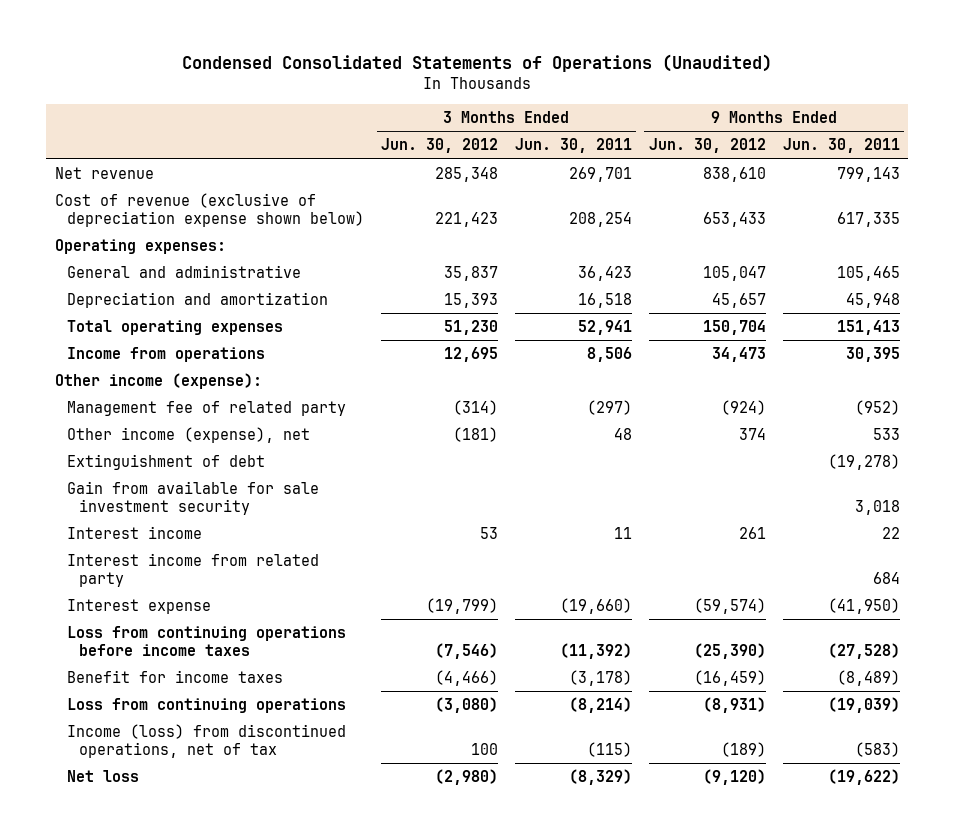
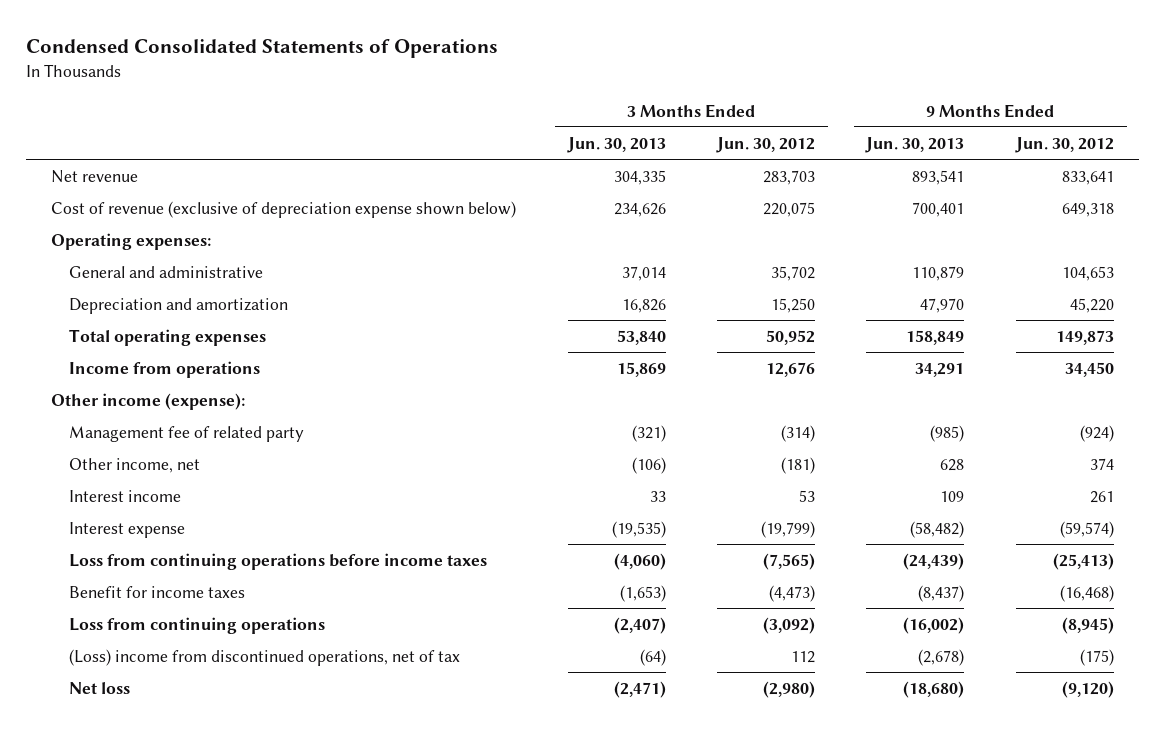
[182,54,773,73] Condensed Consolidated Statements of Operations (Unaudited) -> [25,39,498,59] Condensed Consolidated Statements of Operations
[514,138,632,154] Jun. 30, 2011 -> none
[782,138,900,154] Jun. 30, 2011 -> none
none -> [566,136,666,153] Jun. 30, 2013
none -> [865,136,965,153] Jun. 30, 2013
[434,167,498,183] 285,348 -> [763,169,816,185] 283,703
[702,167,766,183] 838,610 -> [1061,170,1114,185] 833,641
[434,211,498,227] 221,423 -> [763,201,816,217] 220,075
[702,211,766,227] 653,433 -> [1061,202,1114,217] 649,318
[443,266,498,282] 35,837 -> [771,265,816,281] 35,702
[702,266,766,282] 105,047 -> [1061,265,1114,281] 104,653
[443,293,498,309] 15,393 -> [771,297,816,313] 15,250
[711,293,766,309] 45,657 -> [1069,297,1114,313] 45,220
[443,320,498,336] 51,230 -> [766,329,816,345] 50,952
[702,320,766,336] 150,704 -> [1055,329,1114,345] 149,873
[443,347,498,363] 12,695 -> [766,361,816,377] 12,676
[711,347,766,363] 34,473 -> [1064,361,1114,377] 34,450
[66,454,265,471] Extinguishment of debt -> none
[66,481,319,515] Gain from available for sale investment security -> none
[66,427,310,444] Other income (expense), net -> [68,457,200,473] Other income, net
[66,553,319,587] Interest income from related party -> none
[434,642,498,659] (7,546) -> [763,552,816,570] (7,565)
[693,642,766,659] (25,390) -> [1052,552,1114,570] (25,413)
[434,670,498,687] (4,466) -> [769,584,816,602] (4,473)
[693,670,766,687] (16,459) -> [1059,584,1114,602] (16,468)
[434,697,498,714] (3,080) -> [763,616,816,634] (3,092)
[702,697,766,714] (8,931) -> [1061,616,1114,634] (8,945)
[66,724,346,758] Income (loss) from discontinued operations, net of tax -> [68,648,460,666] (Loss) income from discontinued operations, net of tax
[470,742,498,755] 100 -> [791,650,816,663] 112
[720,741,766,757] (189) -> [1079,648,1114,666] (175)

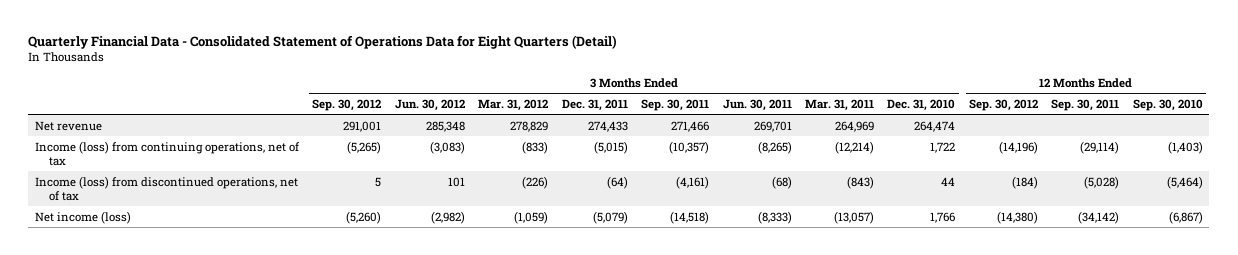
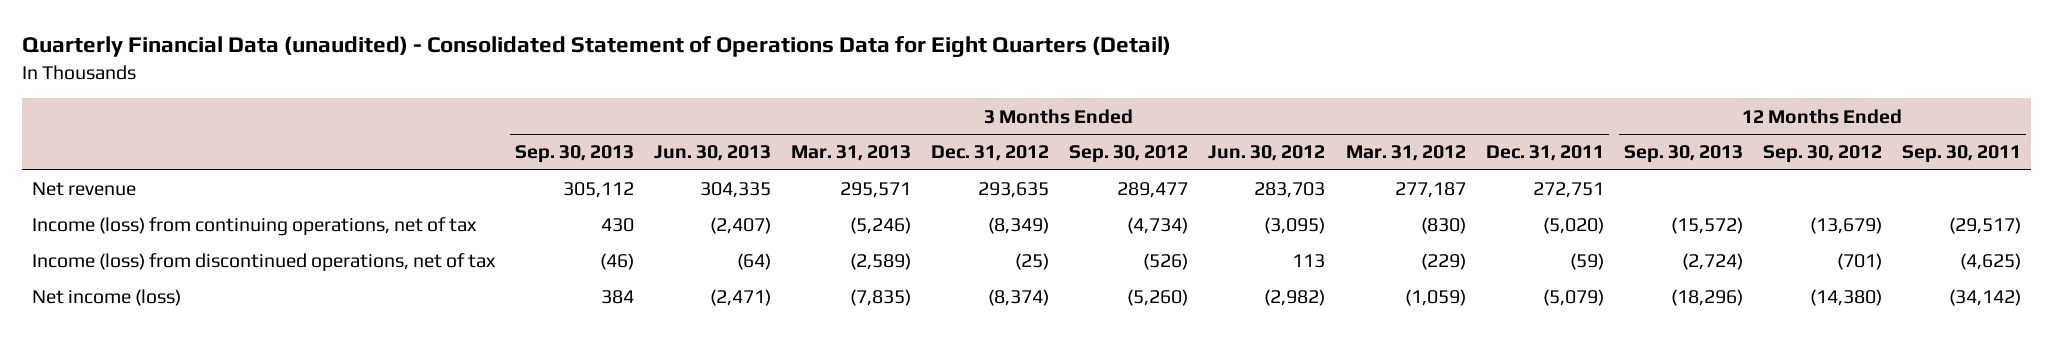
[28,34,618,49] Quarterly Financial Data - Consolidated Statement of Operations Data for Eight Quarters (Detail) -> [21,36,1171,58] Quarterly Financial Data (unaudited) - Consolidated Statement of Operations Data for Eight Quarters (Detail)
[641,98,710,111] Sep. 30, 2011 -> none
[722,98,792,111] Jun. 30, 2011 -> none
[805,98,875,111] Mar. 31, 2011 -> none
[887,98,956,111] Dec. 31, 2010 -> none
[1132,98,1203,111] Sep. 30, 2010 -> none
none -> [515,145,635,164] Sep. 30, 2013
none -> [654,145,772,162] Jun. 30, 2013
none -> [791,145,912,162] Mar. 31, 2013
none -> [931,145,1050,162] Dec. 31, 2012
none -> [1623,145,1743,164] Sep. 30, 2013
[343,120,382,132] 291,001 -> [1117,182,1189,199] 289,477
[425,120,465,132] 285,348 -> [1254,182,1326,199] 283,703
[510,120,549,132] 278,829 -> [1394,182,1466,199] 277,187
[587,120,628,132] 274,433 -> [1532,182,1604,199] 272,751
[347,140,382,154] (5,265) -> [1127,217,1189,235] (4,734)
[429,140,465,154] (3,083) -> [1264,217,1326,235] (3,095)
[522,140,549,154] (833) -> [1420,217,1466,235] (830)
[593,140,628,154] (5,015) -> [1542,217,1604,235] (5,020)
[998,140,1038,154] (14,196) -> [1809,217,1882,235] (13,679)
[1080,140,1120,154] (29,114) -> [1948,217,2021,235] (29,517)
[375,176,382,187] 5 -> [1143,253,1189,271] (526)
[447,176,465,187] 101 -> [1292,254,1326,269] 113
[522,175,549,189] (226) -> [1420,253,1466,271] (229)
[606,175,628,189] (64) -> [1569,253,1604,271] (59)
[1011,175,1038,189] (184) -> [1836,253,1882,271] (701)
[1084,175,1120,189] (5,028) -> [1959,253,2021,271] (4,625)

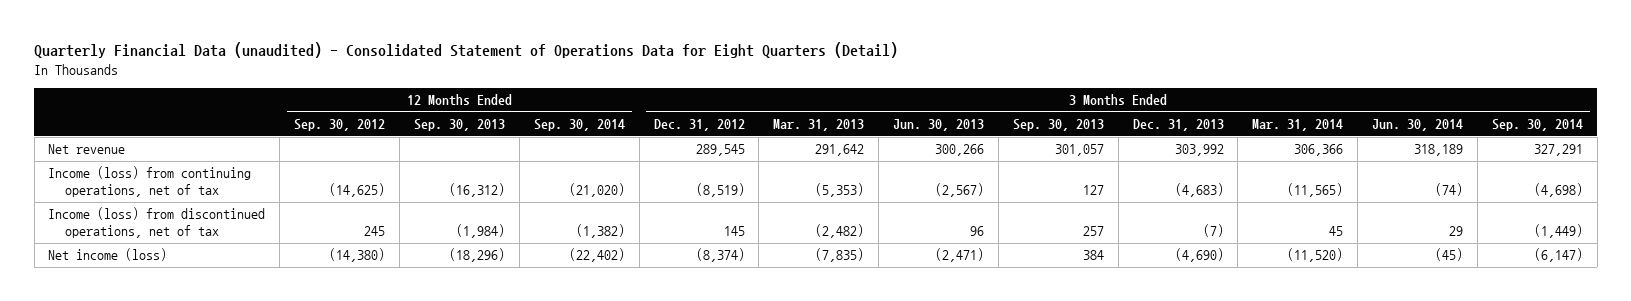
[1069,145,1189,164] Sep. 30, 2012 -> none
[1208,145,1326,162] Jun. 30, 2012 -> none
[1345,145,1466,162] Mar. 31, 2012 -> none
[1485,145,1604,162] Dec. 31, 2011 -> none
[1901,145,2021,164] Sep. 30, 2011 -> none
none -> [533,119,625,132] Sep. 30, 2014
none -> [1132,119,1224,132] Dec. 31, 2013
none -> [1252,119,1344,132] Mar. 31, 2014
none -> [1372,119,1464,132] Jun. 30, 2014
none -> [1491,119,1583,132] Sep. 30, 2014
[563,182,635,199] 305,112 -> [1054,144,1104,157] 301,057
[700,182,772,199] 304,335 -> [935,144,985,157] 300,266
[840,182,912,199] 295,571 -> [815,144,865,157] 291,642
[978,182,1050,199] 293,635 -> [695,144,745,157] 289,545
[601,218,635,233] 430 -> [1082,184,1104,195] 127
[710,217,772,235] (2,407) -> [935,182,985,197] (2,567)
[850,217,912,235] (5,246) -> [815,182,865,197] (5,353)
[988,217,1050,235] (8,349) -> [695,182,745,197] (8,519)
[1670,217,1743,235] (15,572) -> [449,182,506,197] (16,312)
[1809,217,1882,235] (13,679) -> [329,182,386,197] (14,625)
[600,253,635,271] (46) -> [1082,225,1104,236] 257
[737,253,772,271] (64) -> [970,225,985,236] 96
[850,253,912,271] (2,589) -> [815,223,865,238] (2,482)
[1015,253,1050,271] (25) -> [723,225,745,236] 145
[1681,253,1743,271] (2,724) -> [456,223,506,238] (1,984)
[1836,253,1882,271] (701) -> [364,225,386,236] 245

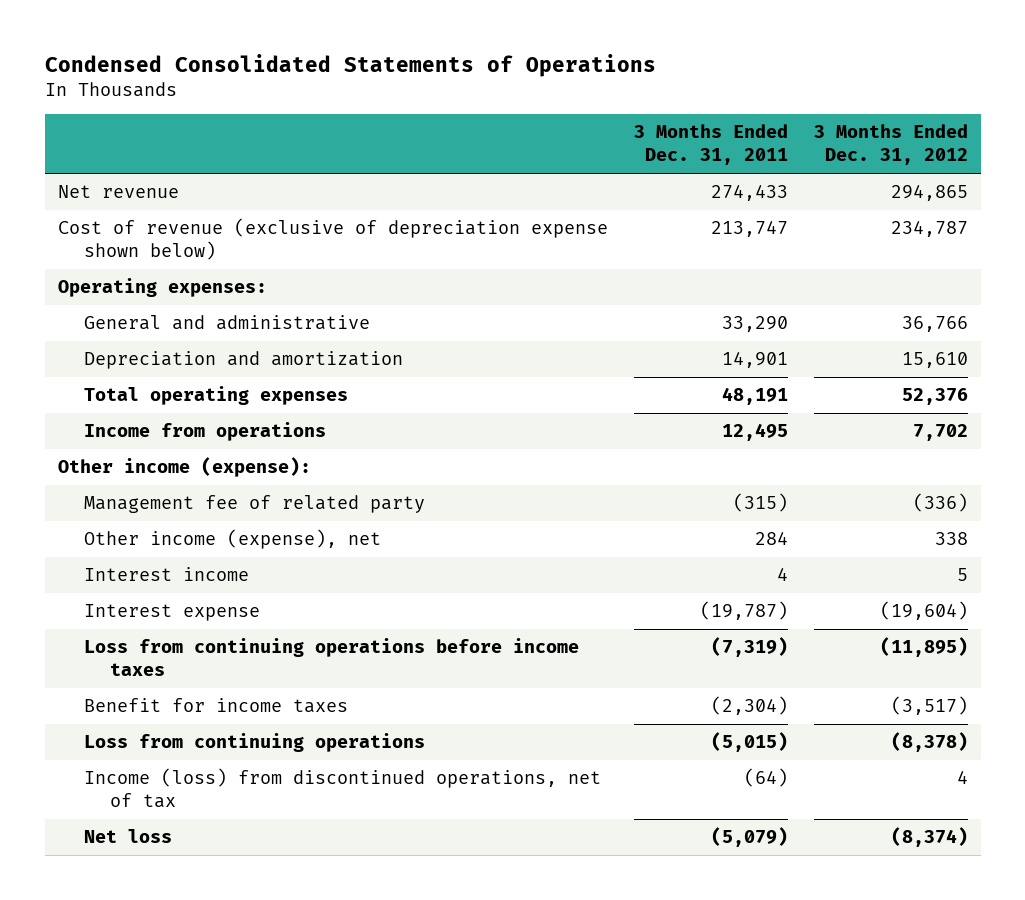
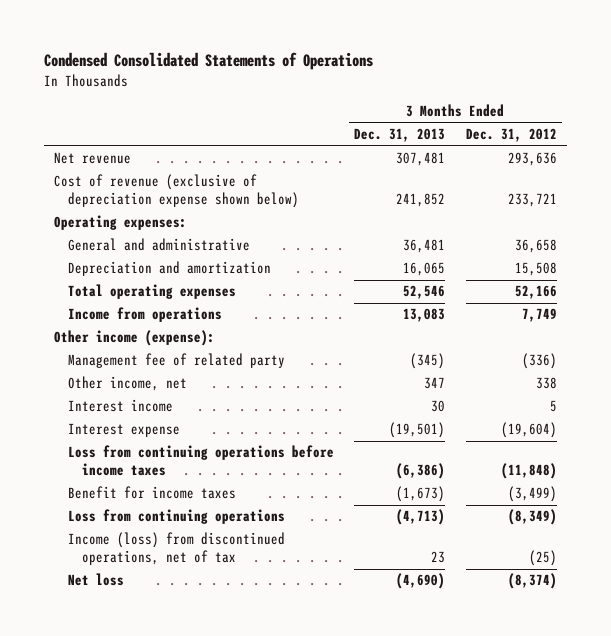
[633,124,788,166] 3 Months Ended Dec. 31, 2011 -> none
none -> [354,128,446,143] Dec. 31, 2013
[890,185,968,202] 294,865 -> [507,152,557,167] 293,636
[890,221,968,238] 234,787 -> [507,193,557,208] 233,721
[901,316,968,333] 36,766 -> [514,239,557,254] 36,658
[901,352,968,369] 15,610 -> [514,262,557,277] 15,508
[901,388,968,406] 52,376 -> [514,285,557,300] 52,166
[912,424,968,442] 7,702 -> [521,308,557,323] 7,749
[83,529,381,550] Other income (expense), net -> [68,376,188,392] Other income, net
[879,637,968,658] (11,895) -> [500,463,557,480] (11,848)
[890,696,968,716] (3,517) -> [507,486,557,503] (3,499)
[890,732,968,753] (8,378) -> [507,509,557,526] (8,349)
[956,771,968,785] 4 -> [528,550,557,567] (25)

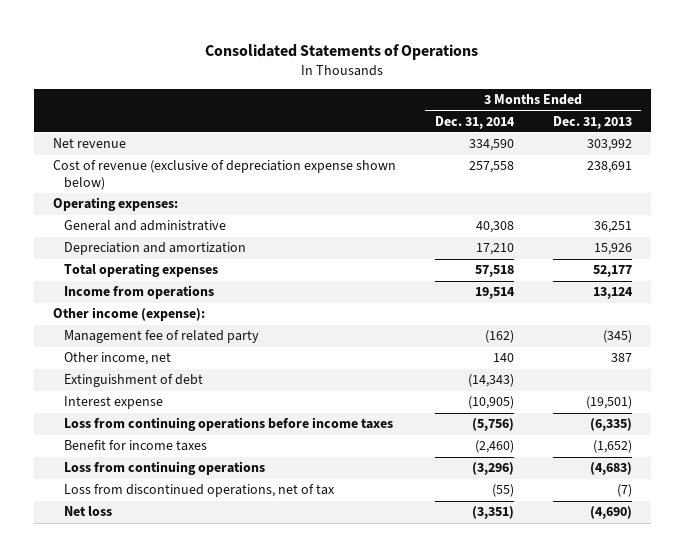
[44,52,374,71] Condensed Consolidated Statements of Operations -> [205,43,479,60] Consolidated Statements of Operations
[465,128,557,143] Dec. 31, 2012 -> none
none -> [434,115,515,129] Dec. 31, 2014
[396,152,446,167] 307,481 -> [586,139,632,152] 303,992
[396,193,446,208] 241,852 -> [586,161,632,174] 238,691
[403,239,446,254] 36,481 -> [593,221,632,234] 36,251
[403,262,446,277] 16,065 -> [593,243,632,256] 15,926
[403,285,446,300] 52,546 -> [592,265,632,278] 52,177
[403,308,446,323] 13,083 -> [592,287,633,300] 13,124
[68,399,174,413] Interest income -> none
[424,377,446,390] 347 -> [610,353,632,363] 387
none -> [63,374,203,388] Extinguishment of debt
[396,463,446,480] (6,386) -> [589,418,632,432] (6,335)
[396,486,446,503] (1,673) -> [592,440,632,454] (1,652)
[396,509,446,526] (4,713) -> [589,462,632,476] (4,683)
[68,532,286,566] Income (loss) from discontinued operations, net of tax -> [63,484,335,498] Loss from discontinued operations, net of tax
[431,551,446,564] 23 -> [616,484,632,498] (7)

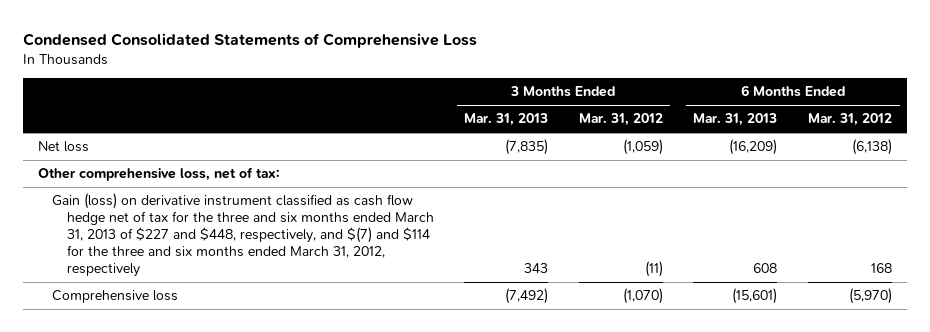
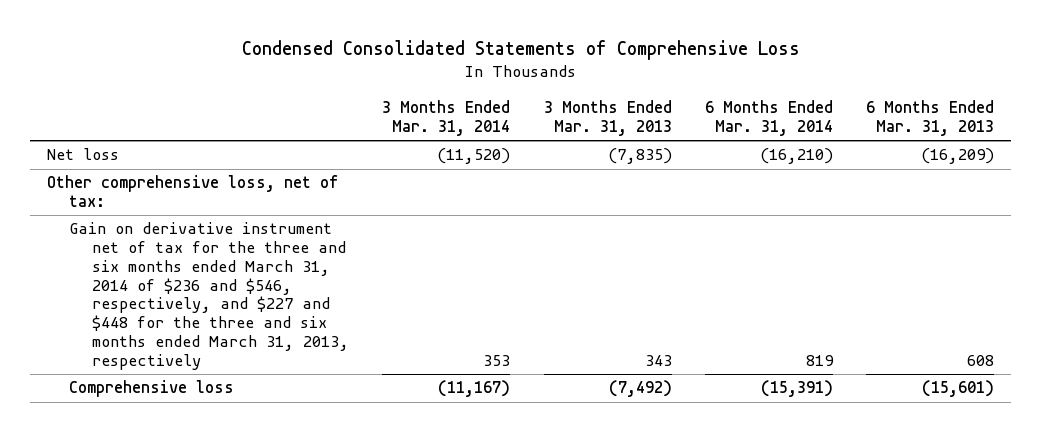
[578,113,663,127] Mar. 31, 2012 -> none
[807,113,892,127] Mar. 31, 2012 -> none
none -> [382,100,511,136] 3 Months Ended Mar. 31, 2014
none -> [705,100,834,136] 6 Months Ended Mar. 31, 2014
[52,193,434,278] Gain (loss) on derivative instrument classified as cash flow hedge net of tax for the three and six months ended March 31, 2013 of $227 and $448, respectively, and $(7) and $114 for the three and six months ended March 31, 2012, respectively -> [69,222,350,370] Gain on derivative instrument net of tax for the three and six months ended March 31, 2014 of $236 and $546, respectively, and $227 and $448 for the three and six months ended March 31, 2013, respectively

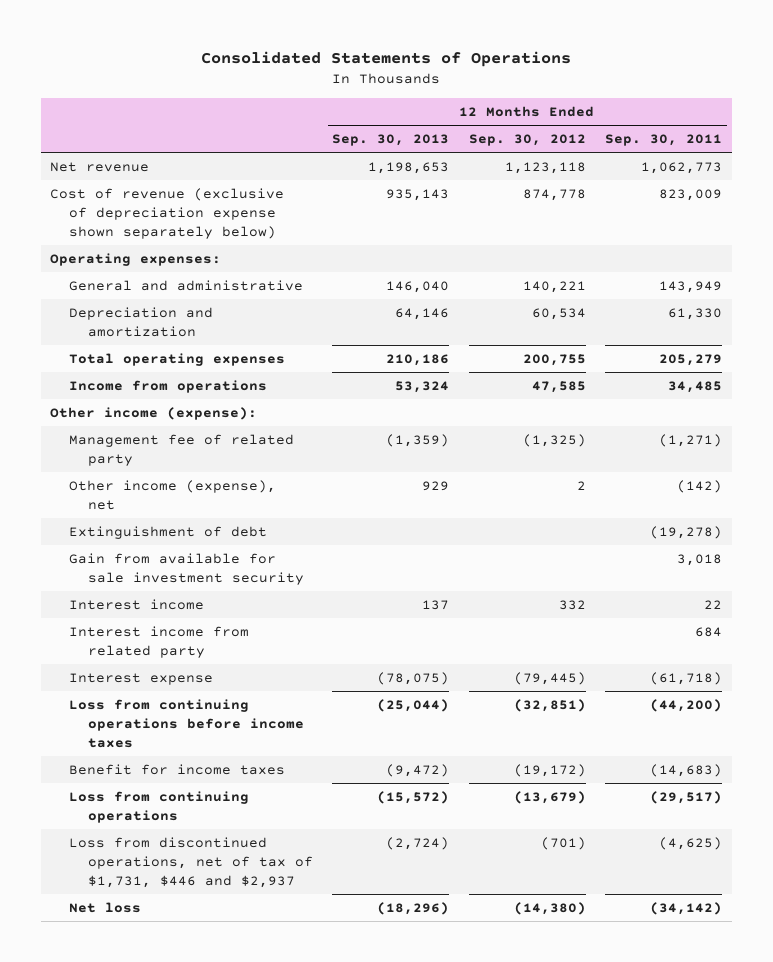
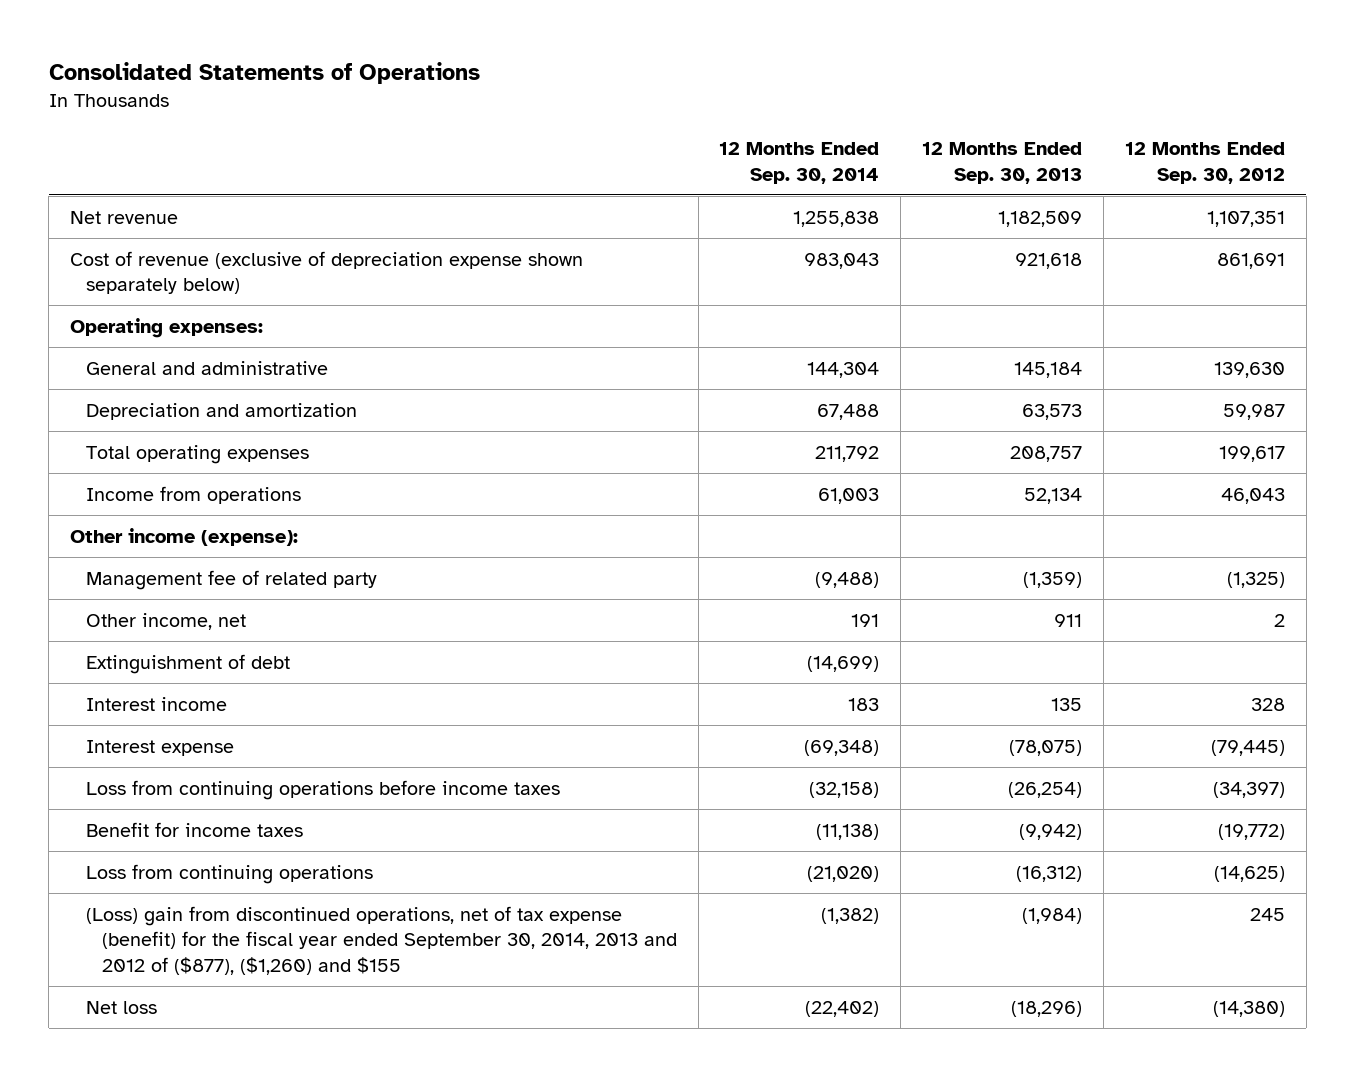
[605,134,723,147] Sep. 30, 2011 -> none
none -> [719,142,880,184] 12 Months Ended Sep. 30, 2014
[368,161,450,174] 1,198,653 -> [998,210,1083,227] 1,182,509
[504,161,586,174] 1,123,118 -> [1206,210,1285,227] 1,107,351
[386,188,450,201] 935,143 -> [1015,252,1083,269] 921,618
[522,188,586,201] 874,778 -> [1216,252,1285,269] 861,691
[386,280,450,293] 146,040 -> [1014,361,1083,378] 145,184
[522,280,586,293] 140,221 -> [1213,361,1285,378] 139,630
[395,307,450,320] 64,146 -> [1022,403,1083,420] 63,573
[531,307,586,320] 60,534 -> [1222,403,1285,420] 59,987
[386,353,450,366] 210,186 -> [1010,445,1083,462] 208,757
[522,353,586,366] 200,755 -> [1218,445,1285,462] 199,617
[395,380,450,393] 53,324 -> [1024,487,1083,504] 52,134
[531,380,586,393] 47,585 -> [1220,487,1285,504] 46,043
[69,479,277,510] Other income (expense), net -> [85,612,246,630] Other income, net
[422,480,450,491] 929 -> [1054,613,1083,627] 911
[69,552,305,585] Gain from available for sale investment security -> none
[69,625,250,658] Interest income from related party -> none
[422,599,450,610] 137 -> [1051,697,1083,711] 135
[558,599,586,610] 332 -> [1250,697,1285,711] 328
[377,698,450,712] (25,044) -> [1008,781,1083,798] (26,254)
[513,698,586,712] (32,851) -> [1212,781,1285,798] (34,397)
[386,763,450,777] (9,472) -> [1019,823,1083,840] (9,942)
[513,763,586,777] (19,172) -> [1217,823,1285,840] (19,772)
[377,790,450,804] (15,572) -> [1016,865,1083,882] (16,312)
[513,790,586,804] (13,679) -> [1213,865,1285,882] (14,625)
[69,836,314,888] Loss from discontinued operations, net of tax of $1,731, $446 and $2,937 -> [85,905,677,975] (Loss) gain from discontinued operations, net of tax expense (benefit) for the fiscal year ended September 30, 2014, 2013 and 2012 of ($877), ($1,260) and $155
[386,836,450,850] (2,724) -> [1022,907,1083,924] (1,984)
[540,836,586,850] (701) -> [1249,907,1285,921] 245

